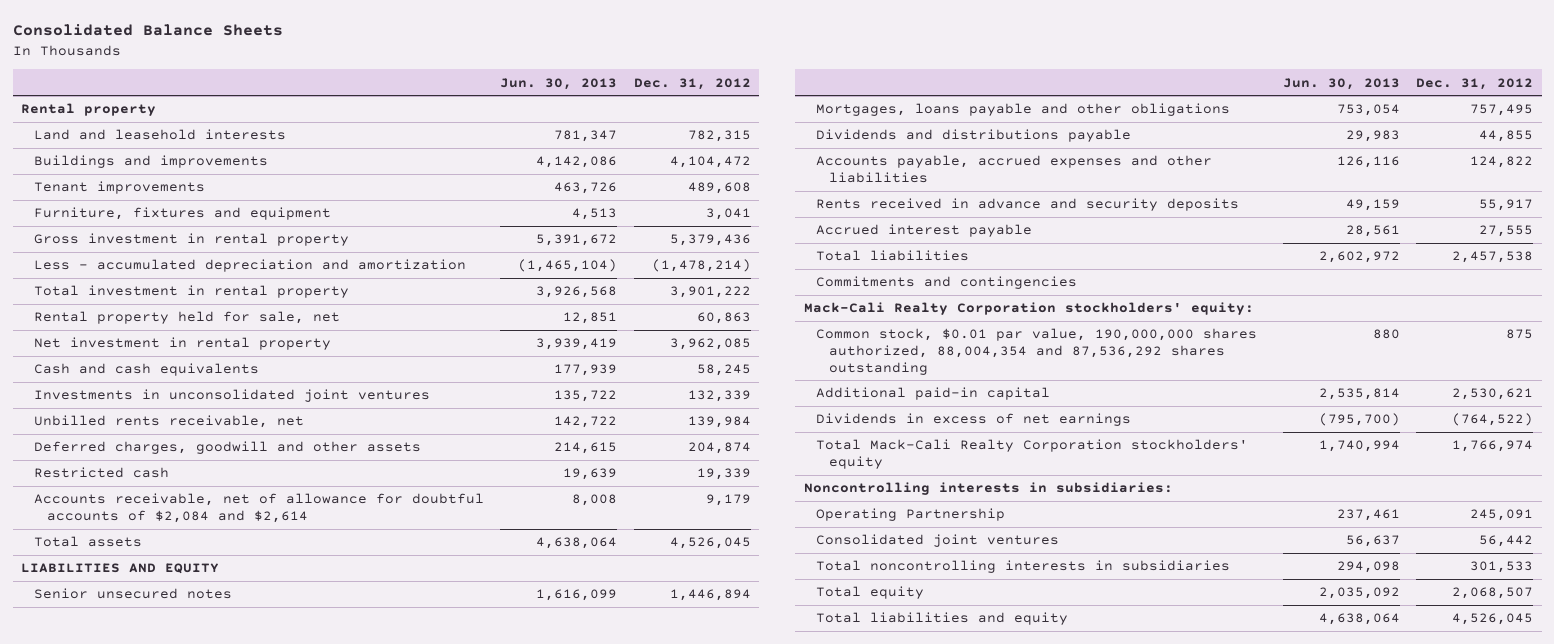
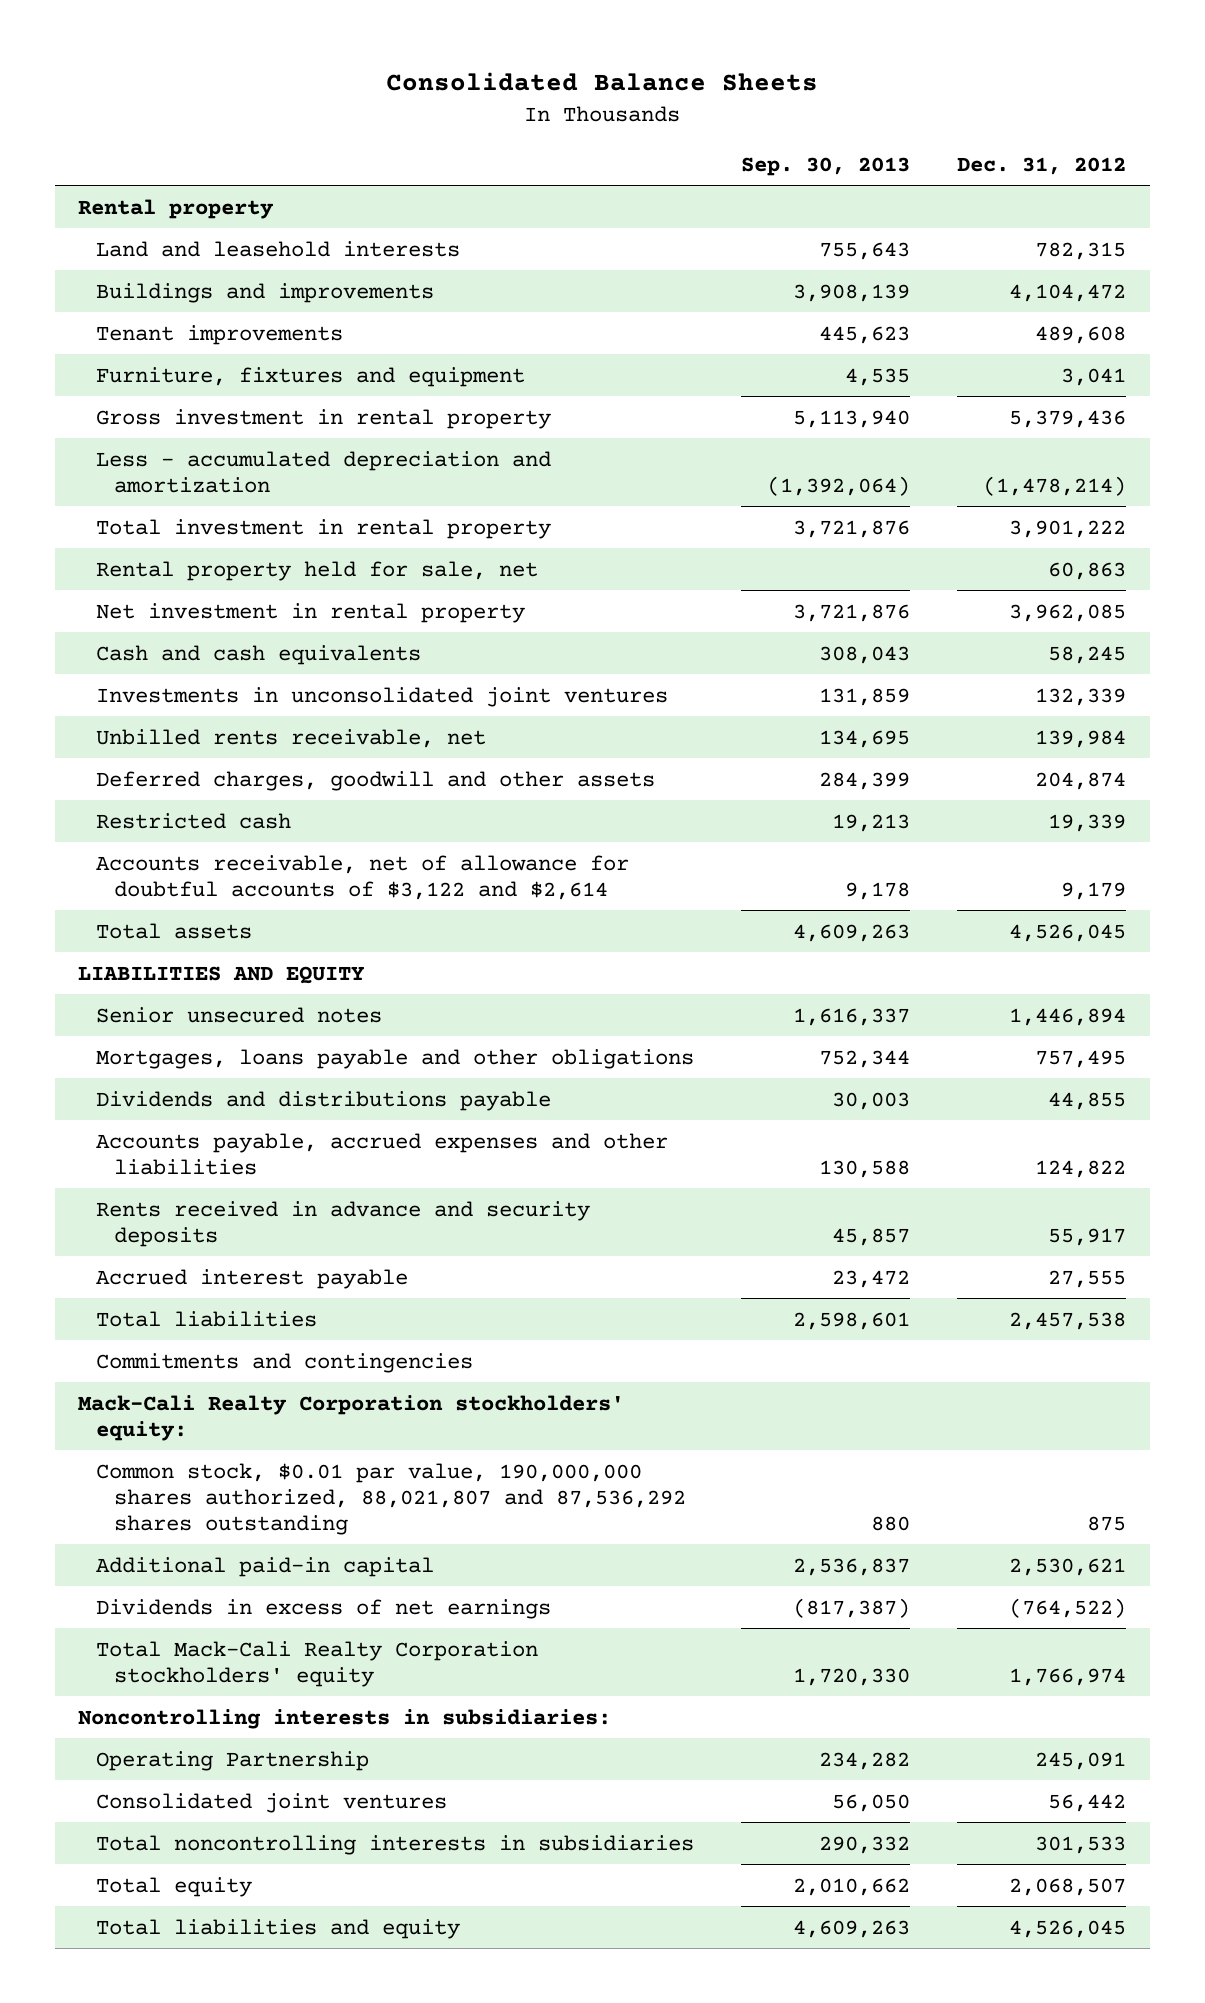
[500,77,618,90] Jun. 30, 2013 -> none
none -> [741,156,911,176] Sep. 30, 2013
[33,493,484,524] Accounts receivable, net of allowance for doubtful accounts of $2,084 and $2,614 -> [96,854,630,900] Accounts receivable, net of allowance for doubtful accounts of $3,122 and $2,614
[816,328,1258,375] Common stock, $0.01 par value, 190,000,000 shares authorized, 88,004,354 and 87,536,292 shares outstanding -> [96,1462,686,1536] Common stock, $0.01 par value, 190,000,000 shares authorized, 88,021,807 and 87,536,292 shares outstanding

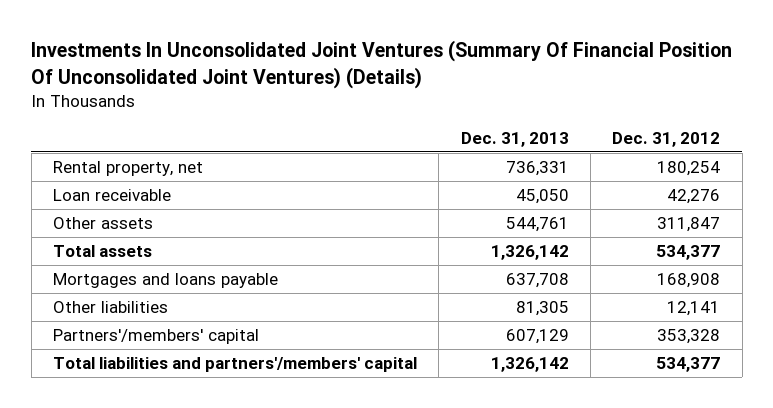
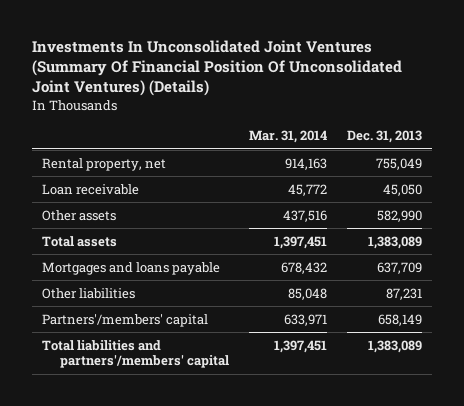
[612,131,721,147] Dec. 31, 2012 -> none
none -> [248,130,327,144] Mar. 31, 2014
[505,161,569,177] 736,331 -> [375,157,422,170] 755,049
[505,217,569,233] 544,761 -> [376,209,422,222] 582,990
[490,245,569,261] 1,326,142 -> [367,235,422,249] 1,383,089
[505,273,569,289] 637,708 -> [376,261,422,274] 637,709
[515,301,569,317] 81,305 -> [385,287,422,300] 87,231
[505,329,569,345] 607,129 -> [377,313,422,326] 658,149
[490,357,569,373] 1,326,142 -> [367,339,422,353] 1,383,089

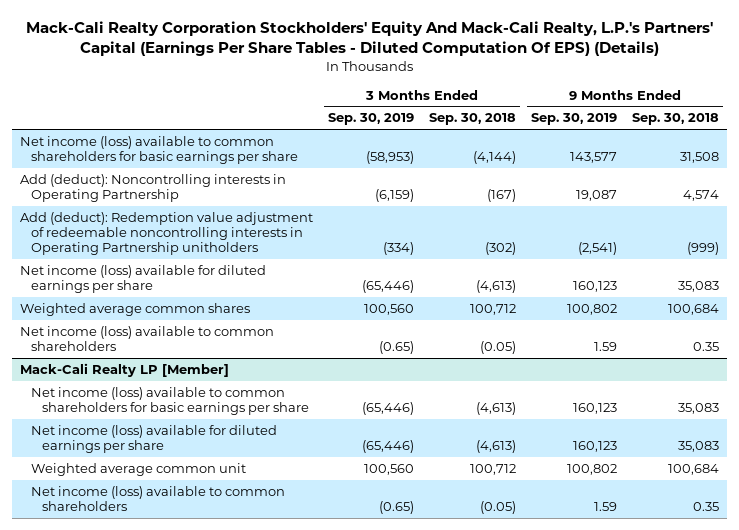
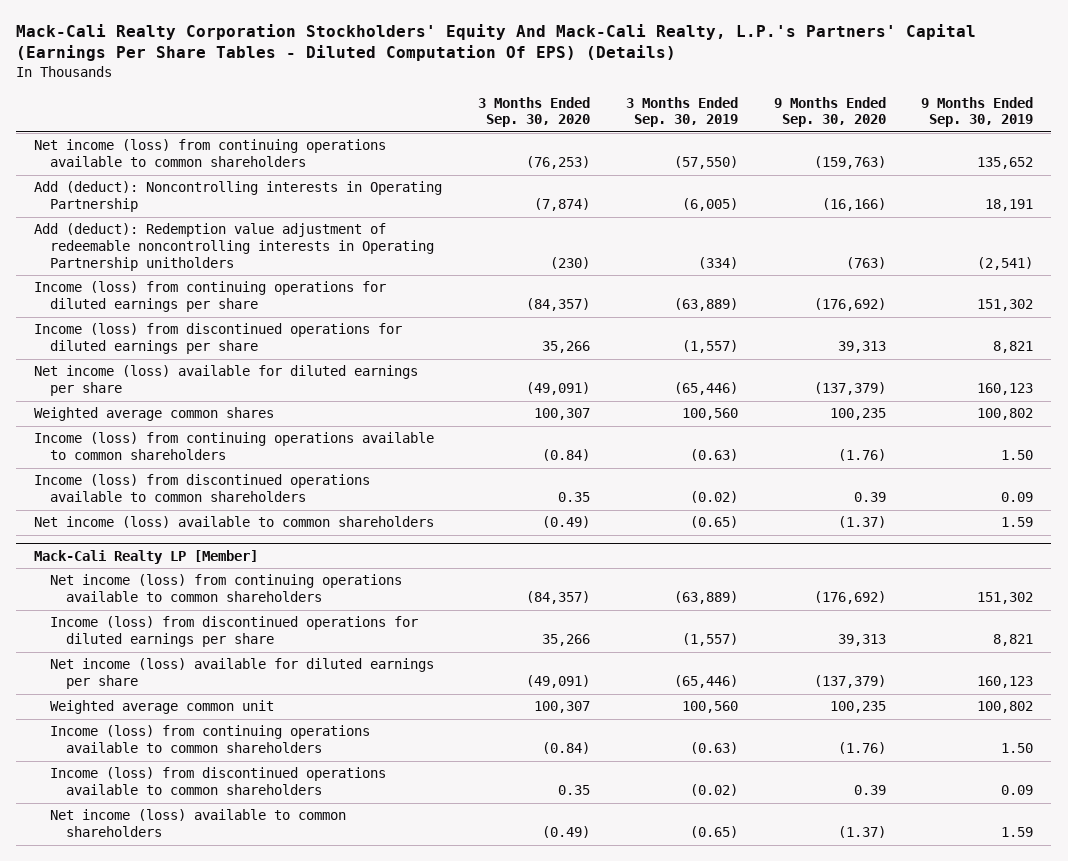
[429,113,517,126] Sep. 30, 2018 -> none
[632,113,720,126] Sep. 30, 2018 -> none
none -> [478,96,591,128] 3 Months Ended Sep. 30, 2020
none -> [773,96,886,128] 9 Months Ended Sep. 30, 2020
[19,135,298,165] Net income (loss) available to common shareholders for basic earnings per share -> none
none -> [34,139,387,168] Net income (loss) from continuing operations available to common shareholders
[374,189,414,203] (6,159) -> [681,198,738,212] (6,005)
[576,190,618,202] 19,087 -> [985,199,1034,212] 18,191
none -> [34,281,387,313] Income (loss) from continuing operations for diluted earnings per share
none -> [34,323,403,355] Income (loss) from discontinued operations for diluted earnings per share
none -> [34,432,435,461] Income (loss) from continuing operations available to common shareholders
none -> [34,474,371,503] Income (loss) from discontinued operations available to common shareholders
[30,386,309,416] Net income (loss) available to common shareholders for basic earnings per share -> none
none -> [50,574,403,603] Net income (loss) from continuing operations available to common shareholders
none -> [50,616,419,648] Income (loss) from discontinued operations for diluted earnings per share
none -> [50,725,371,754] Income (loss) from continuing operations available to common shareholders
none -> [50,767,387,796] Income (loss) from discontinued operations available to common shareholders

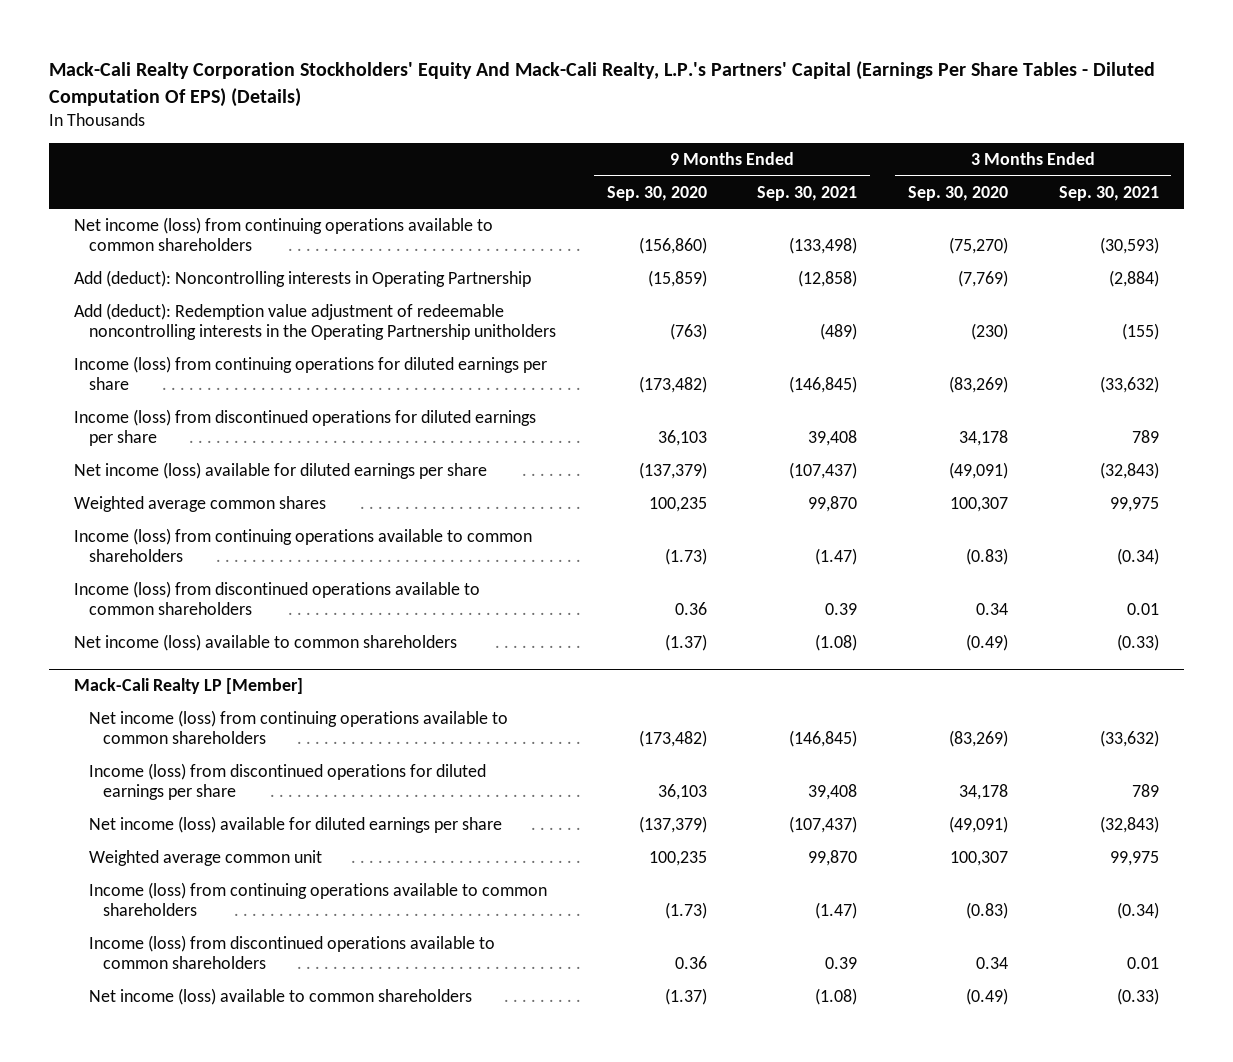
[625,96,738,128] 3 Months Ended Sep. 30, 2019 -> none
[921,96,1034,128] 9 Months Ended Sep. 30, 2019 -> none
none -> [757,185,858,201] Sep. 30, 2021
none -> [1058,185,1159,201] Sep. 30, 2021
[526,156,591,170] (76,253) -> [948,237,1008,255] (75,270)
[813,156,886,170] (159,763) -> [638,237,707,255] (156,860)
[534,198,591,212] (7,874) -> [957,269,1008,287] (7,769)
[821,198,886,212] (16,166) -> [647,269,707,287] (15,859)
[34,223,435,271] Add (deduct): Redemption value adjustment of redeemable noncontrolling interests in Operating Partnership unitholders -> [74,302,556,341] Add (deduct): Redemption value adjustment of redeemable noncontrolling interests in the Operating Partnership unitholders
[526,298,591,312] (84,357) -> [948,376,1008,394] (83,269)
[813,298,886,312] (176,692) -> [638,376,707,394] (173,482)
[542,341,591,354] 35,266 -> [958,430,1008,447] 34,178
[837,341,886,354] 39,313 -> [657,430,707,447] 36,103
[542,449,591,462] (0.84) -> [965,548,1008,566] (0.83)
[837,449,886,462] (1.76) -> [664,548,707,566] (1.73)
[558,492,591,503] 0.35 -> [975,603,1008,616] 0.34
[853,492,886,503] 0.39 -> [674,602,707,616] 0.36
[526,591,591,605] (84,357) -> [948,730,1008,748] (83,269)
[813,591,886,605] (176,692) -> [638,730,707,748] (173,482)
[542,634,591,647] 35,266 -> [958,784,1008,801] 34,178
[837,634,886,647] 39,313 -> [657,784,707,801] 36,103
[542,742,591,755] (0.84) -> [965,902,1008,920] (0.83)
[837,742,886,755] (1.76) -> [664,902,707,920] (1.73)
[558,785,591,796] 0.35 -> [975,957,1008,970] 0.34
[853,785,886,796] 0.39 -> [674,956,707,970] 0.36

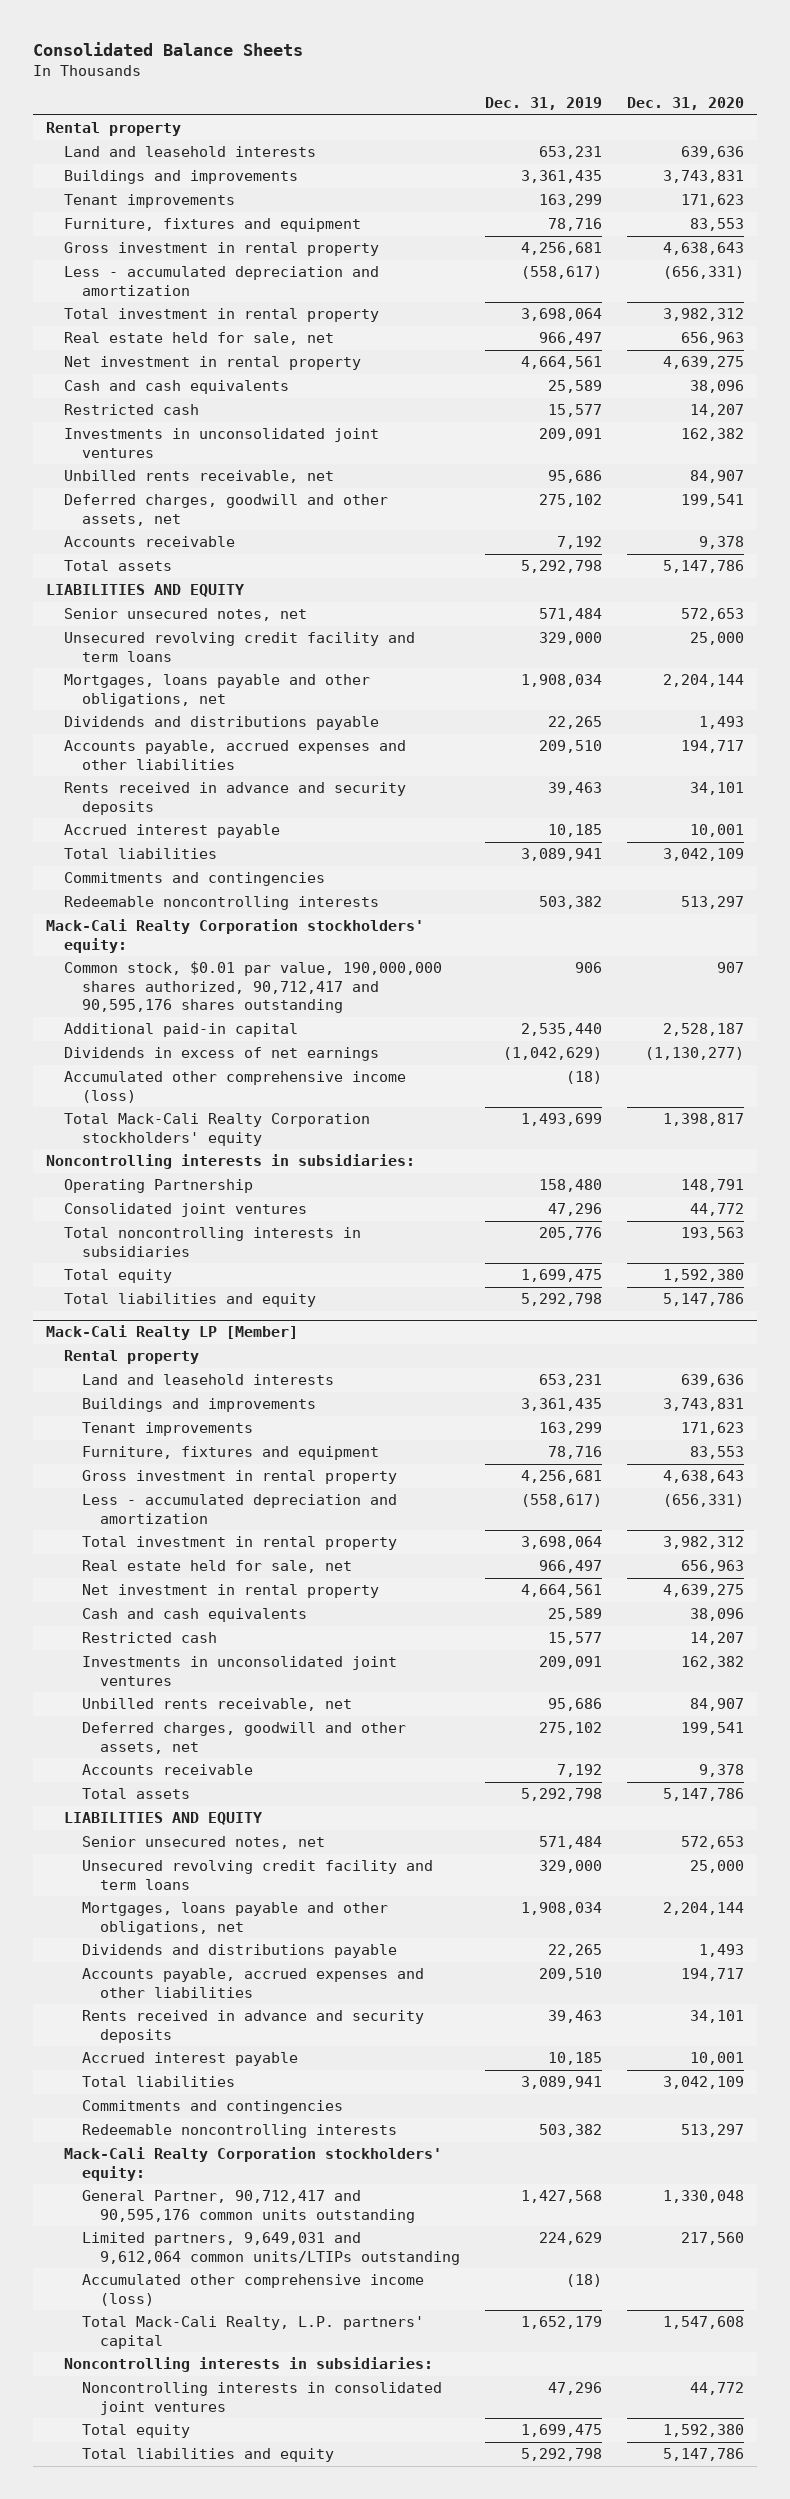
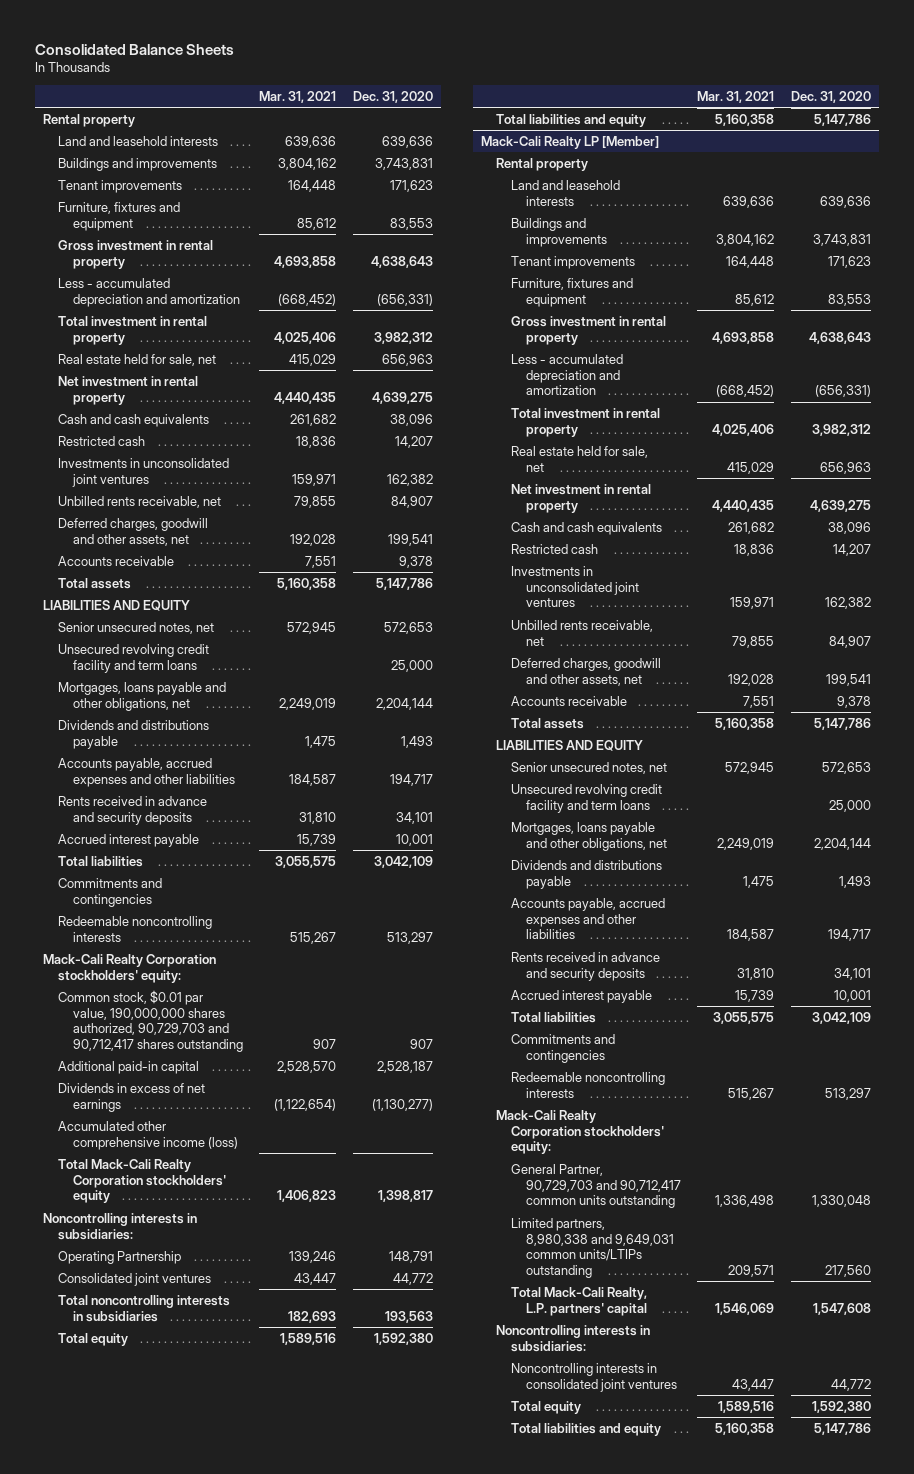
[484,97,602,111] Dec. 31, 2019 -> none
none -> [259,90,337,103] Mar. 31, 2021
[63,961,442,1014] Common stock, $0.01 par value, 190,000,000 shares authorized, 90,712,417 and 90,595,176 shares outstanding -> [57,989,243,1052] Common stock, $0.01 par value, 190,000,000 shares authorized, 90,729,703 and 90,712,417 shares outstanding
[81,2274,424,2306] Accumulated other comprehensive income (loss) -> none
[81,2190,415,2223] General Partner, 90,712,417 and 90,595,176 common units outstanding -> [510,1163,681,1209] General Partner, 90,729,703 and 90,712,417 common units outstanding
[81,2232,460,2265] Limited partners, 9,649,031 and 9,612,064 common units/LTIPs outstanding -> [510,1217,674,1278] Limited partners, 8,980,338 and 9,649,031 common units/LTIPs outstanding

